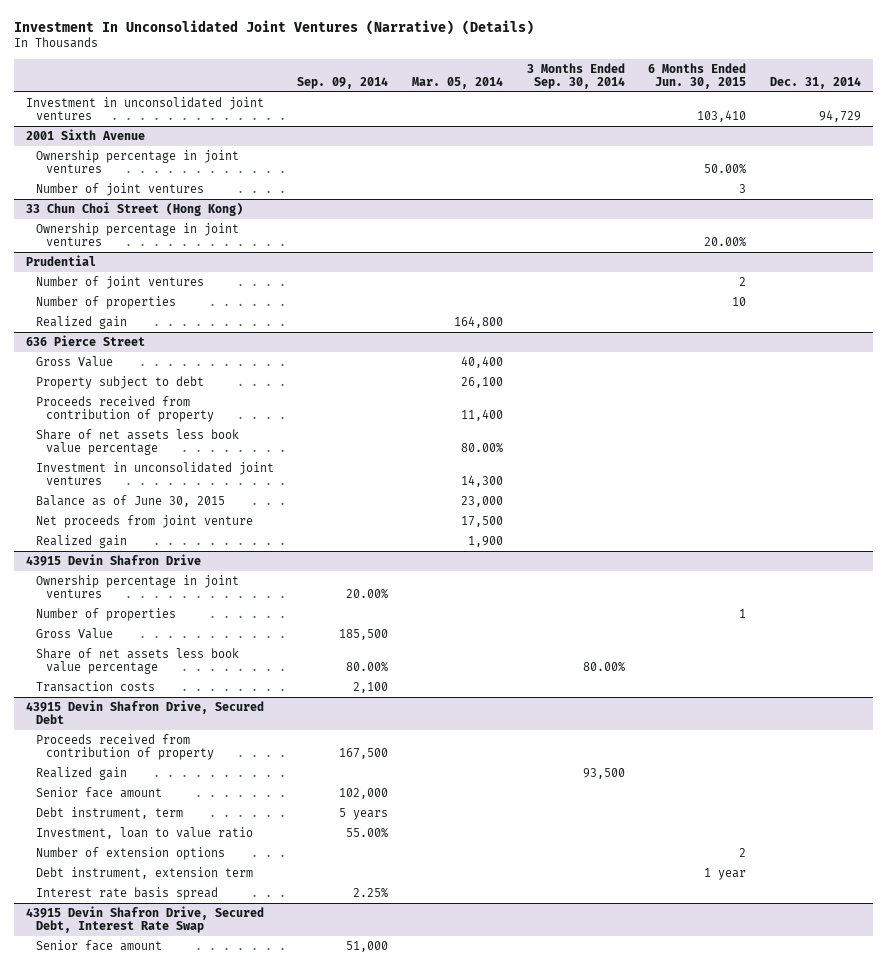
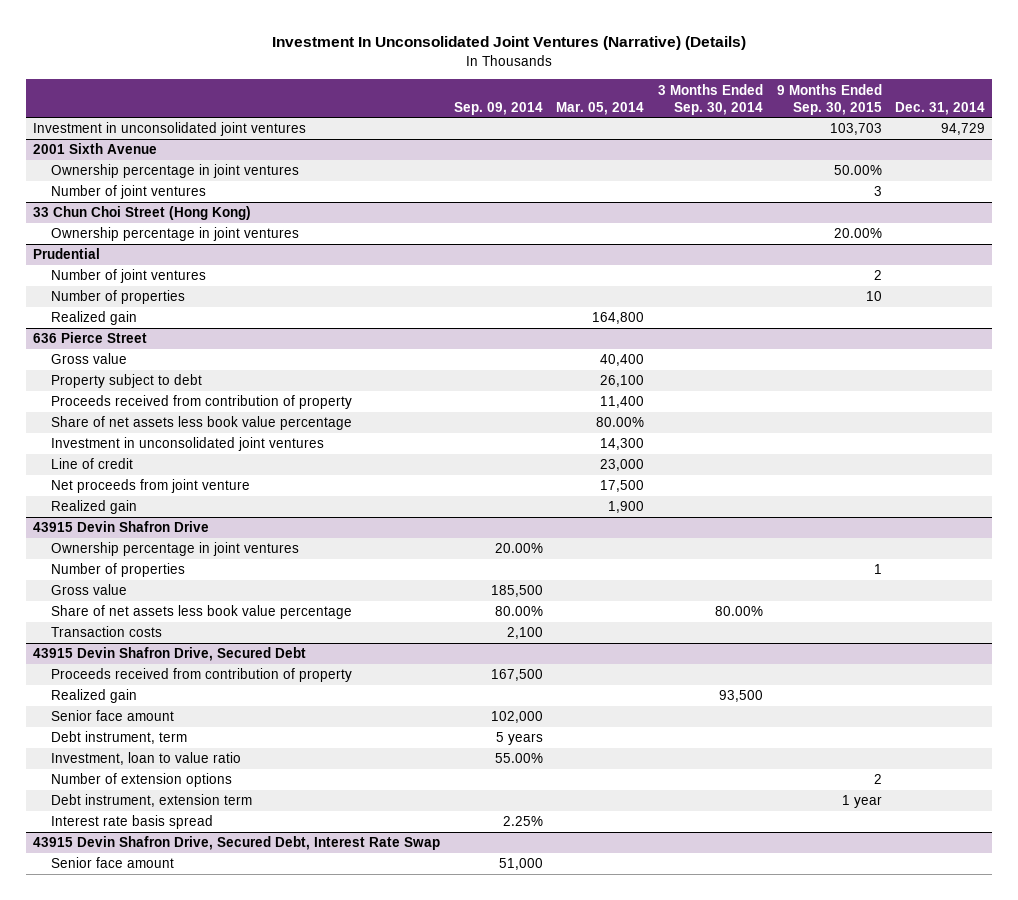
[648,62,747,89] 6 Months Ended Jun. 30, 2015 -> none
none -> [776,83,882,115] 9 Months Ended Sep. 30, 2015
[35,356,113,368] Gross Value -> [51,353,128,365] Gross value
[35,495,225,508] Balance as of June 30, 2015 -> [51,458,134,470] Line of credit
[35,628,113,640] Gross Value -> [51,584,128,596] Gross value

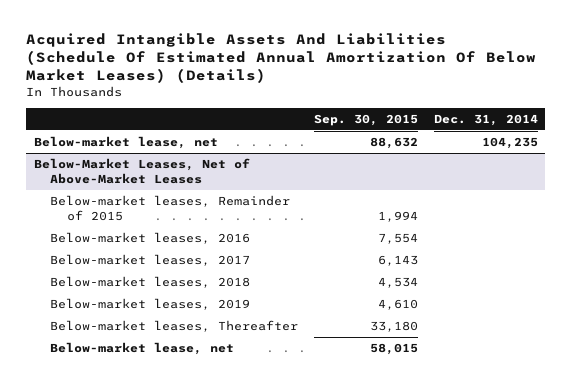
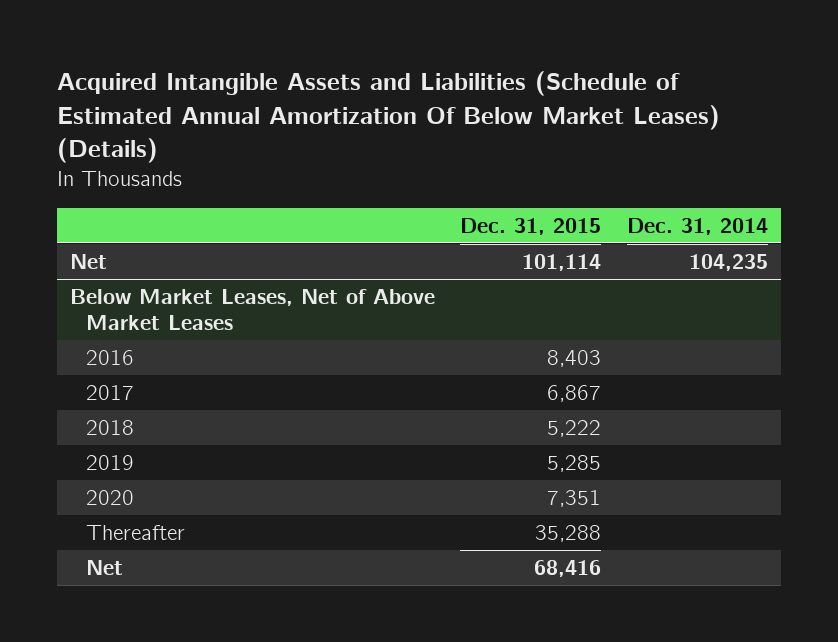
[25,33,536,84] Acquired Intangible Assets And Liabilities (Schedule Of Estimated Annual Amortization Of Below Market Leases) (Details) -> [56,71,720,164] Acquired Intangible Assets and Liabilities (Schedule of Estimated Annual Amortization Of Below Market Leases) (Details)
[313,114,418,127] Sep. 30, 2015 -> none
none -> [460,217,602,235] Dec. 31, 2015
[50,195,291,221] Below-market leases, Remainder of 2015 -> none
[33,136,218,150] Below-market lease, net -> [69,253,107,269] Net
[33,158,250,184] Below-Market Leases, Net of Above-Market Leases -> [69,288,435,331] Below Market Leases, Net of Above Market Leases
none -> [86,349,135,365] 2016
[50,232,251,245] Below-market leases, 2016 -> [86,384,135,400] 2017
[50,254,251,267] Below-market leases, 2017 -> [86,419,135,435] 2018
[50,276,251,289] Below-market leases, 2018 -> [86,454,135,470] 2019
[50,298,251,311] Below-market leases, 2019 -> [86,489,135,505] 2020
[50,320,299,333] Below-market leases, Thereafter -> [86,524,186,540] Thereafter
[50,342,235,356] Below-market lease, net -> [86,559,124,575] Net

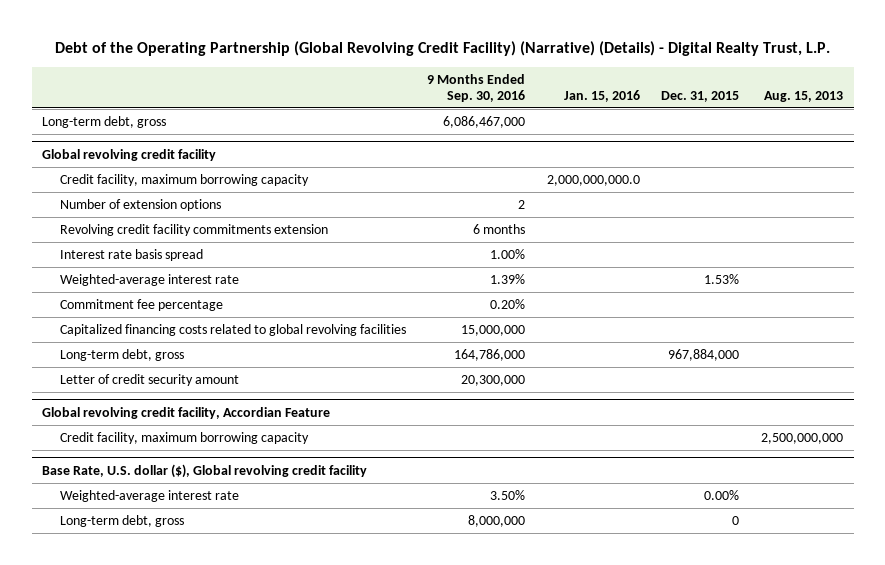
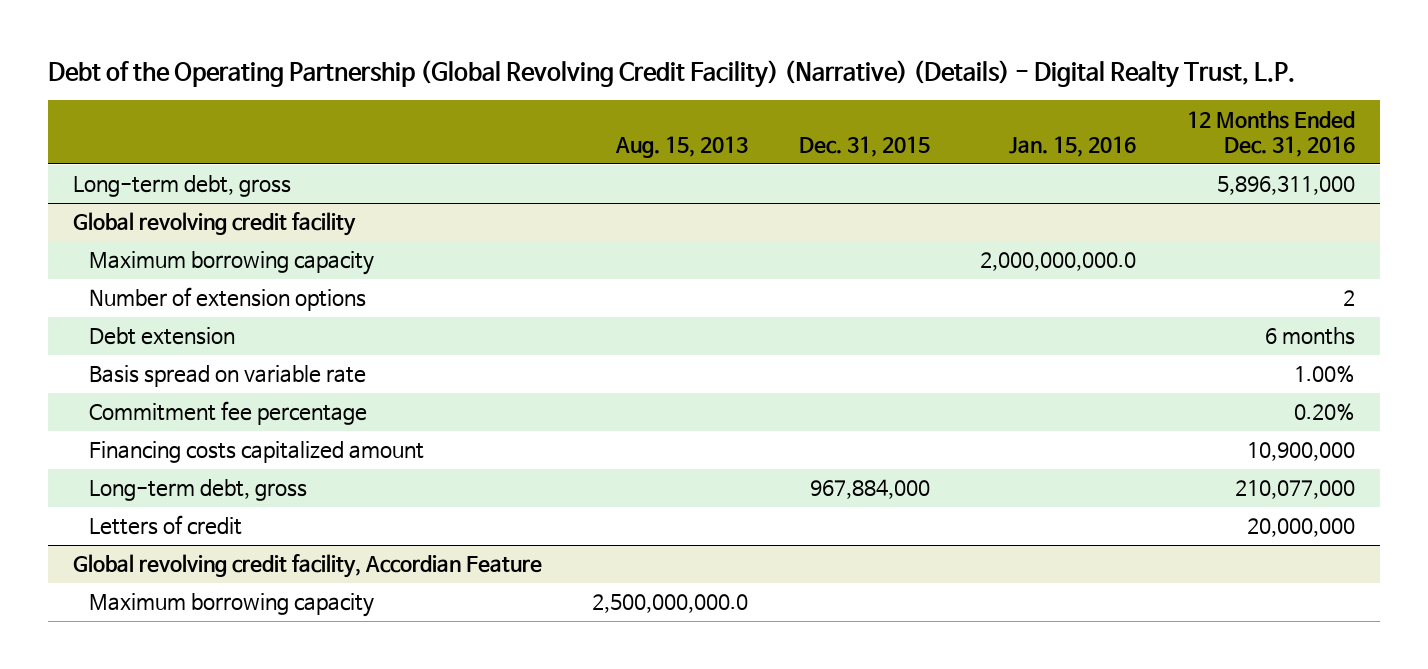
[427,73,526,102] 9 Months Ended Sep. 30, 2016 -> none
none -> [1186,110,1355,158] 12 Months Ended Dec. 31, 2016
[59,174,309,187] Credit facility, maximum borrowing capacity -> [88,251,374,276] Maximum borrowing capacity
[59,274,239,287] Weighted-average interest rate -> none
[59,224,328,237] Revolving credit facility commitments extension -> [88,327,235,346] Debt extension
[59,249,203,262] Interest rate basis spread -> [88,365,366,388] Basis spread on variable rate
[59,324,406,337] Capitalized financing costs related to global revolving facilities -> [88,441,424,464] Financing costs capitalized amount
[59,374,239,387] Letter of credit security amount -> [88,515,242,536] Letters of credit
[42,464,368,479] Base Rate, U.S. dollar ($), Global revolving credit facility -> none
[59,490,239,503] Weighted-average interest rate -> none
[59,515,184,528] Long-term debt, gross -> none
[59,432,309,445] Credit facility, maximum borrowing capacity -> [88,593,374,618] Maximum borrowing capacity
[760,433,843,445] 2,500,000,000 -> [592,594,749,614] 2,500,000,000.0

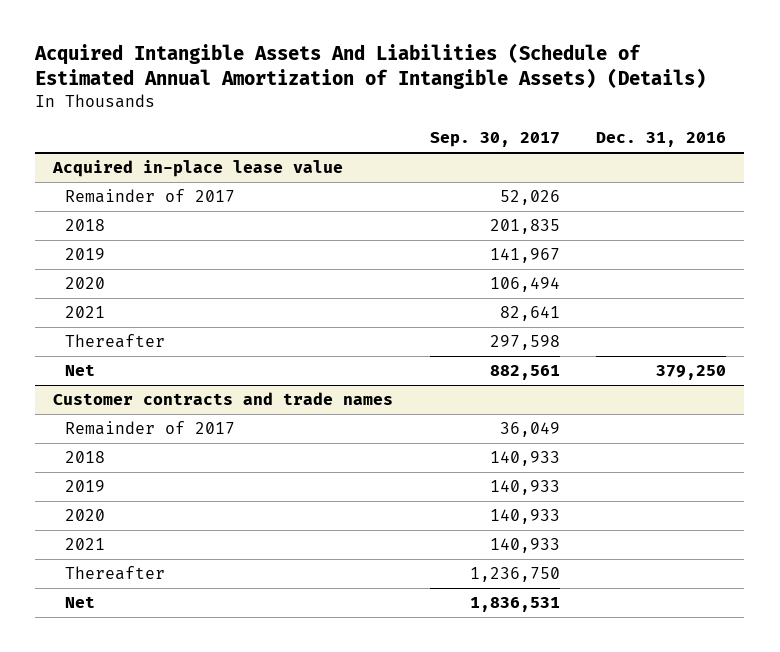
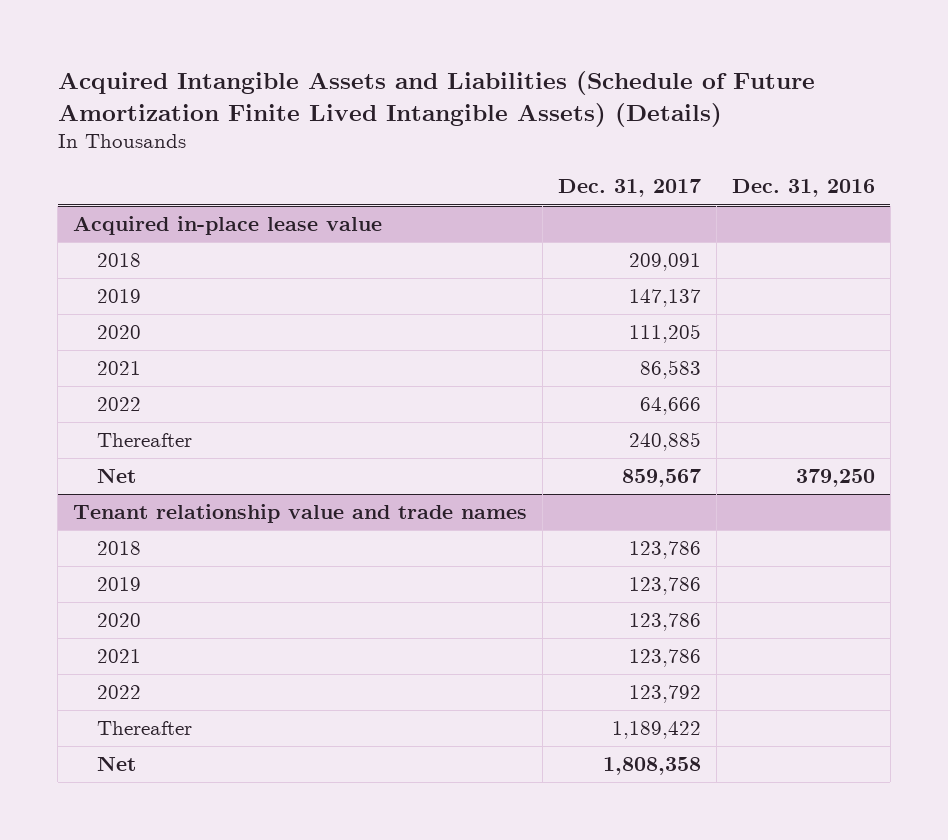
[34,43,707,90] Acquired Intangible Assets And Liabilities (Schedule of Estimated Annual Amortization of Intangible Assets) (Details) -> [57,71,815,127] Acquired Intangible Assets and Liabilities (Schedule of Future Amortization Finite Lived Intangible Assets) (Details)
[429,132,560,148] Sep. 30, 2017 -> none
none -> [557,179,701,198] Dec. 31, 2017
[64,189,235,204] Remainder of 2017 -> none
none -> [97,397,142,412] 2022
[64,421,235,436] Remainder of 2017 -> none
[53,392,394,406] Customer contracts and trade names -> [73,504,528,524] Tenant relationship value and trade names
none -> [97,685,142,700] 2022

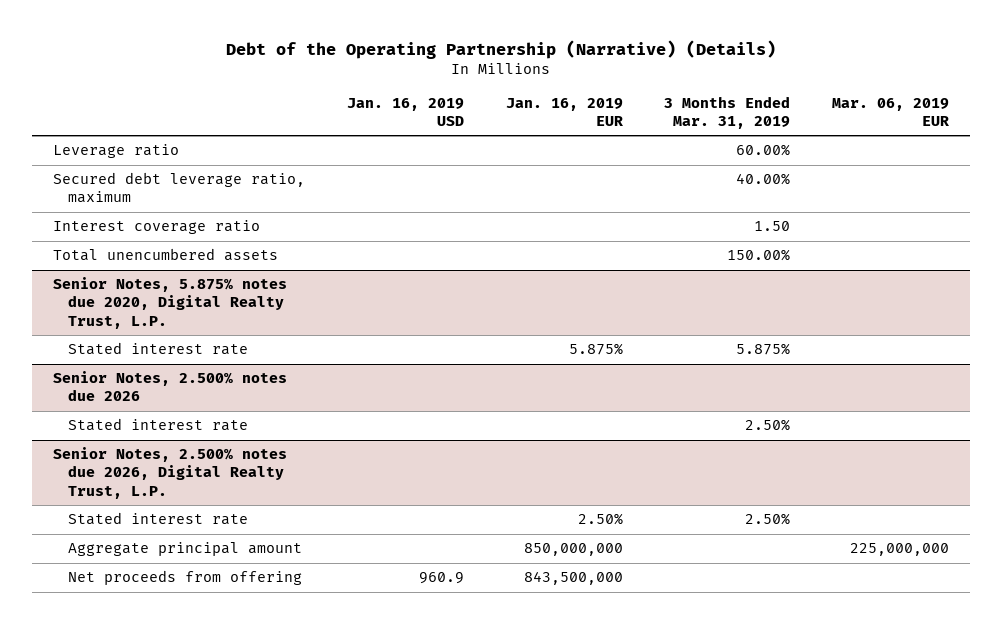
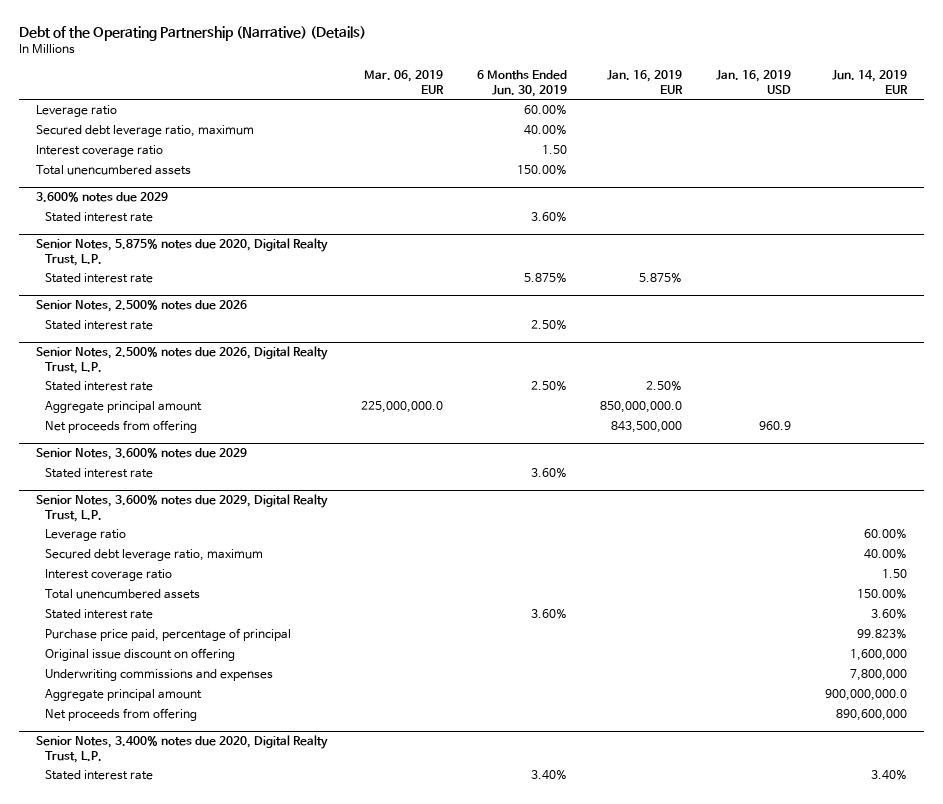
[664,95,791,129] 3 Months Ended Mar. 31, 2019 -> none
none -> [476,70,567,97] 6 Months Ended Jun. 30, 2019
none -> [832,70,909,94] Jun. 14, 2019 EUR
none -> [35,192,168,203] 3.600% notes due 2029
none -> [44,212,153,223] Stated interest rate
[523,543,623,557] 850,000,000 -> [600,401,683,414] 850,000,000.0
[850,543,950,557] 225,000,000 -> [360,401,443,414] 225,000,000.0
none -> [35,448,247,461] Senior Notes, 3.600% notes due 2029
none -> [44,468,153,479] Stated interest rate
none -> [35,494,328,522] Senior Notes, 3.600% notes due 2029, Digital Realty Trust, L.P.
none -> [44,529,126,542] Leverage ratio
none -> [44,549,263,562] Secured debt leverage ratio, maximum
none -> [44,569,172,582] Interest coverage ratio
none -> [44,589,200,600] Total unencumbered assets
none -> [44,609,153,620] Stated interest rate
none -> [44,628,291,642] Purchase price paid, percentage of principal
none -> [44,648,235,662] Original issue discount on offering
none -> [44,669,273,682] Underwriting commissions and expenses
none -> [44,689,202,702] Aggregate principal amount
none -> [44,708,197,722] Net proceeds from offering
none -> [35,735,328,763] Senior Notes, 3.400% notes due 2020, Digital Realty Trust, L.P.
none -> [44,770,153,781] Stated interest rate

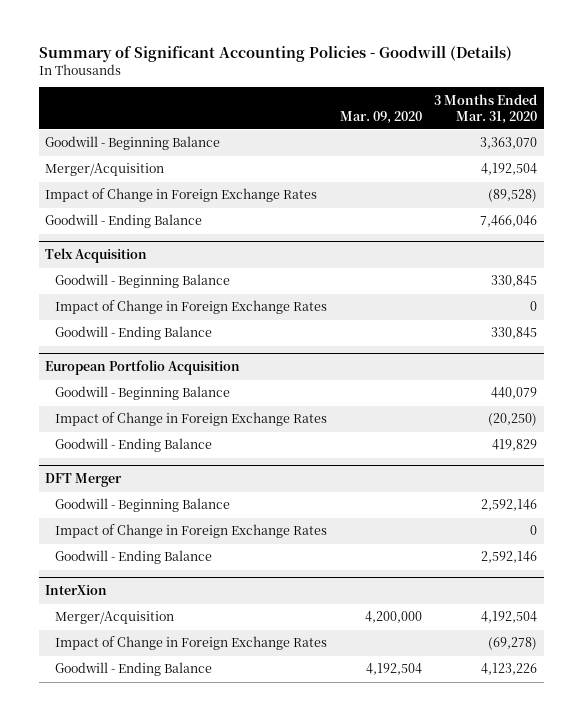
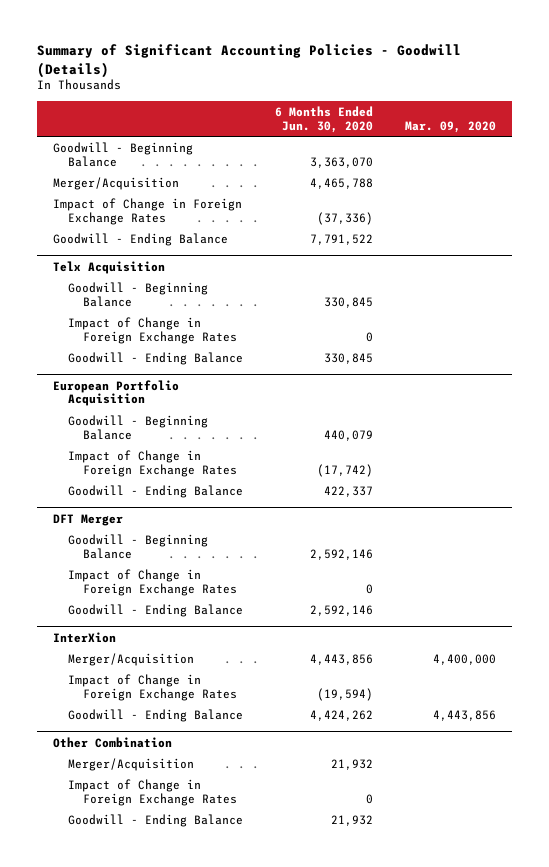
[434,93,538,124] 3 Months Ended Mar. 31, 2020 -> none
none -> [274,106,373,133] 6 Months Ended Jun. 30, 2020
[364,611,422,624] 4,200,000 -> [432,653,496,665] 4,400,000
[365,663,422,676] 4,192,504 -> [432,709,496,721] 4,443,856
none -> [52,736,172,748] Other Combination
none -> [67,757,194,771] Merger/Acquisition
none -> [67,778,237,806] Impact of Change in Foreign Exchange Rates
none -> [67,813,243,827] Goodwill - Ending Balance

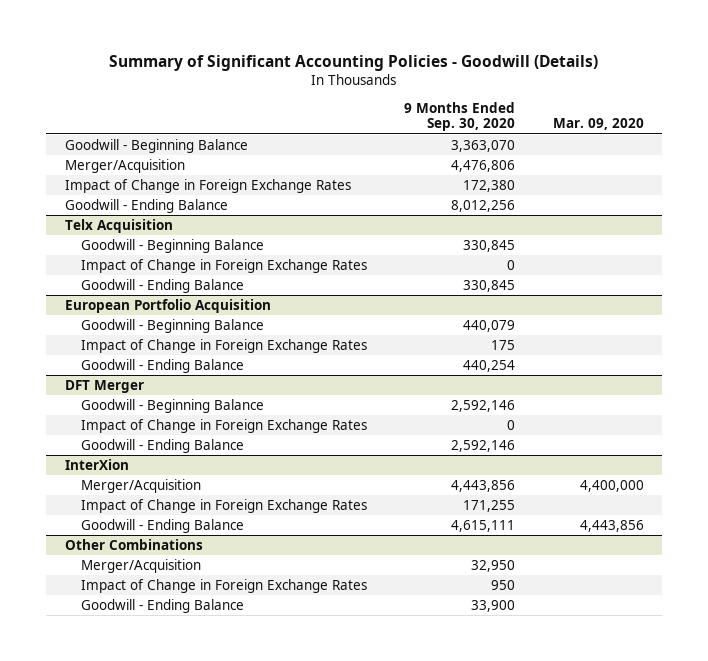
[274,106,373,133] 6 Months Ended Jun. 30, 2020 -> none
none -> [404,101,516,132] 9 Months Ended Sep. 30, 2020
[52,736,172,748] Other Combination -> [64,538,203,550] Other Combinations

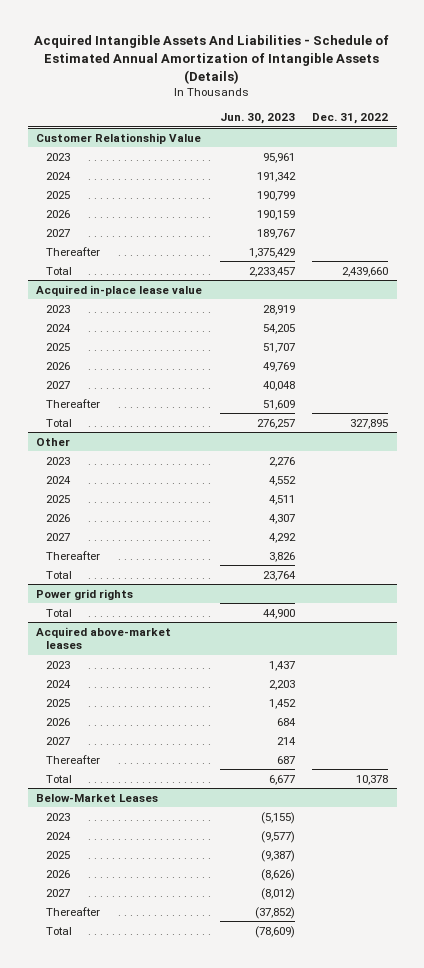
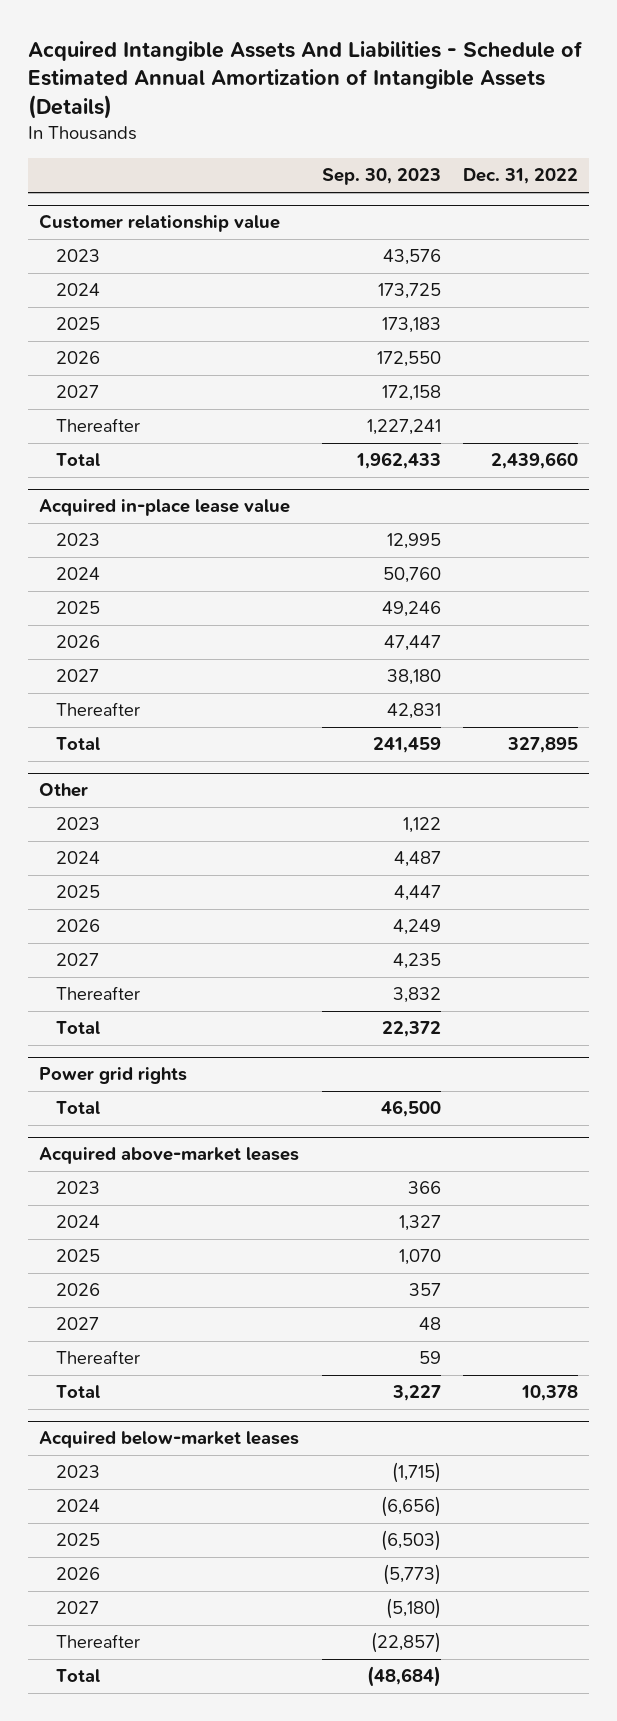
[219,113,295,125] Jun. 30, 2023 -> none
none -> [321,168,441,186] Sep. 30, 2023
[36,132,202,144] Customer Relationship Value -> [39,214,281,233] Customer relationship value
[36,793,159,802] Below-Market Leases -> [39,1431,300,1449] Acquired below-market leases

